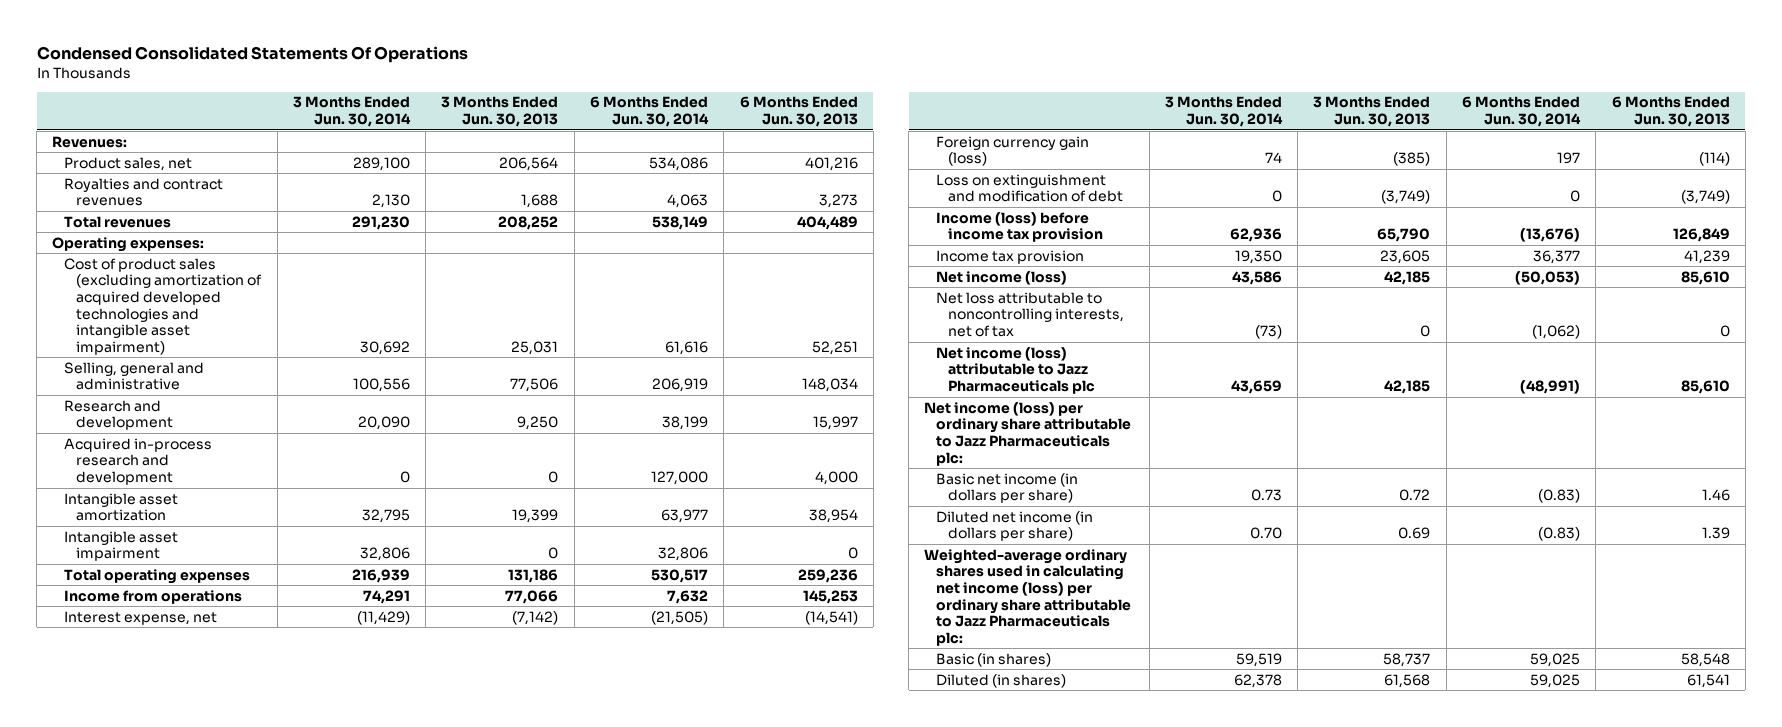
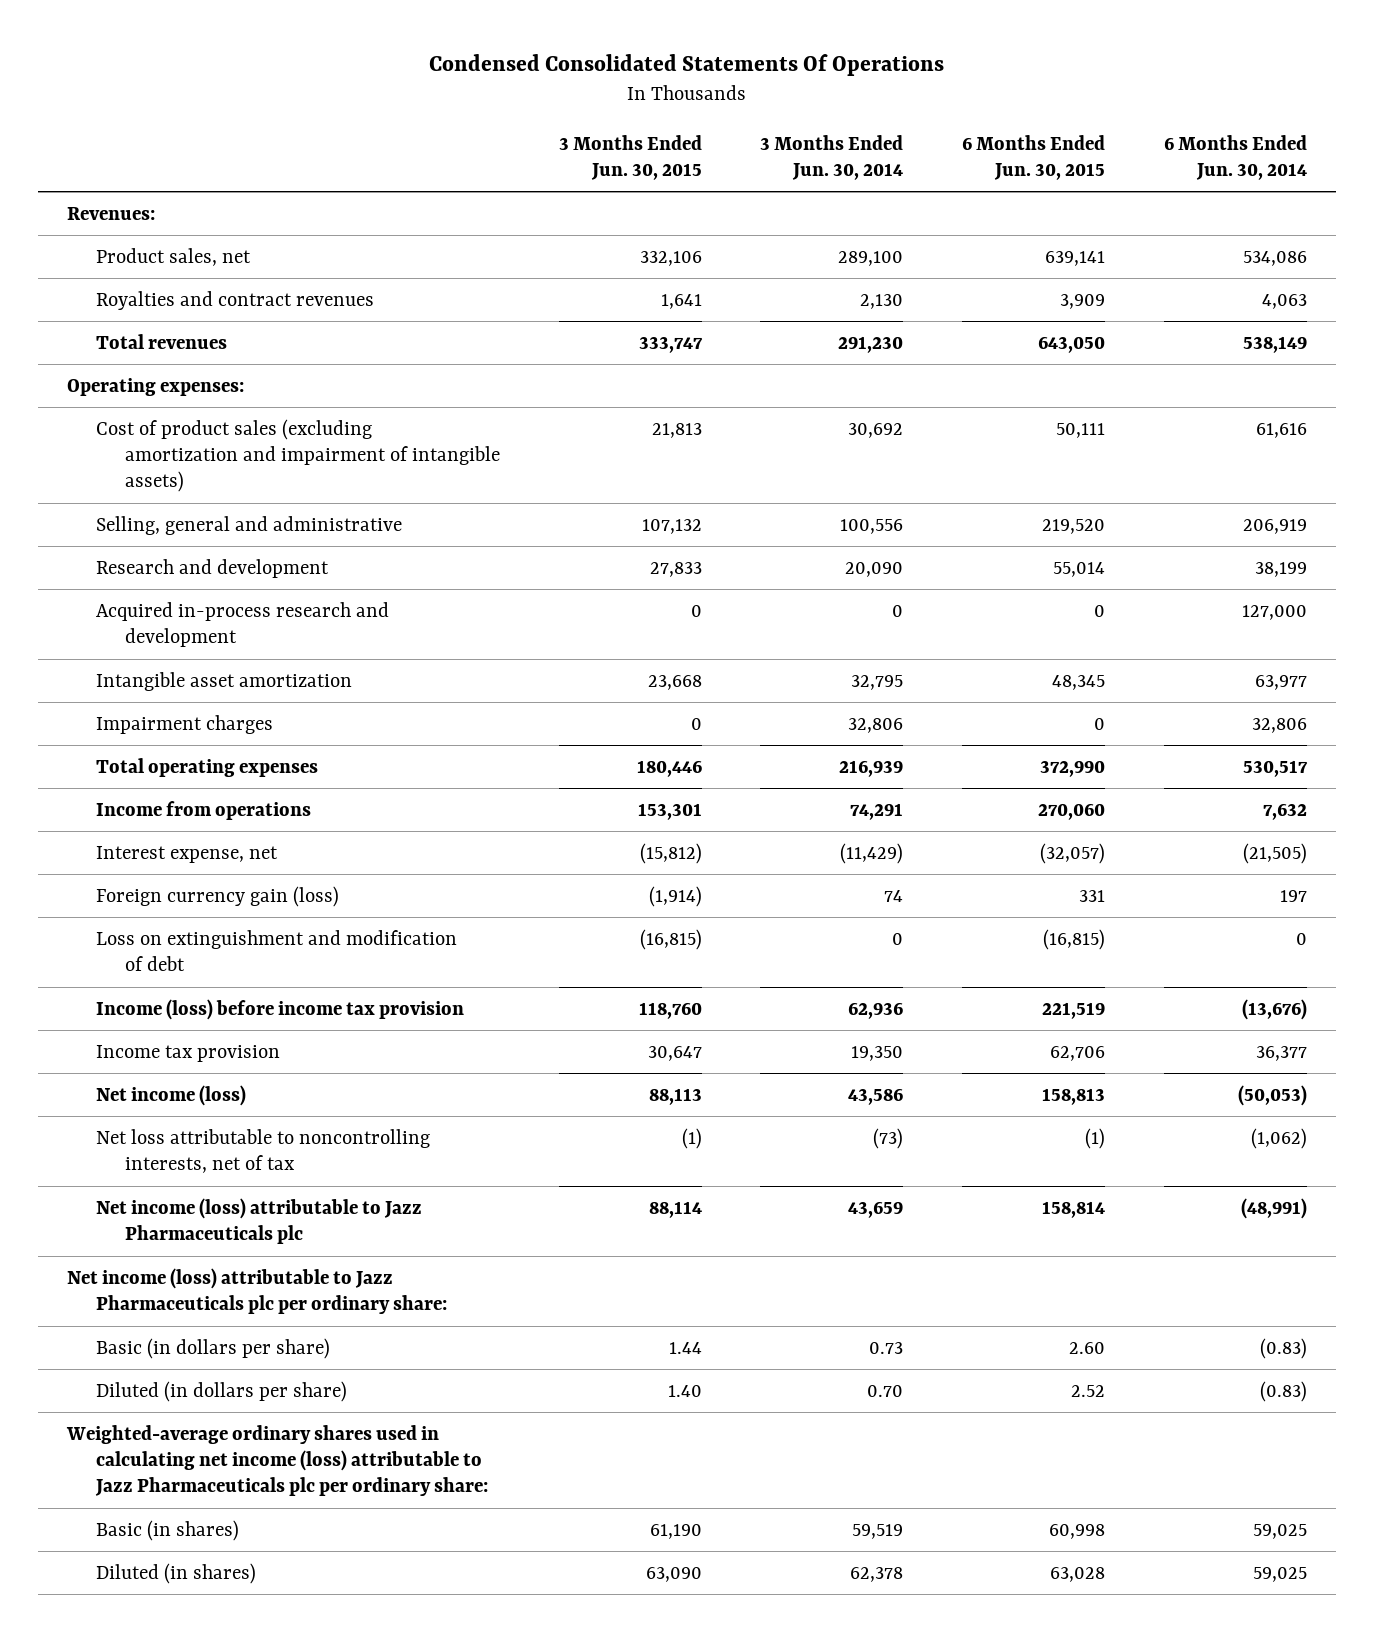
[441,96,559,128] 3 Months Ended Jun. 30, 2013 -> none
[739,96,858,128] 6 Months Ended Jun. 30, 2013 -> none
none -> [558,134,702,180] 3 Months Ended Jun. 30, 2015
none -> [962,134,1106,180] 6 Months Ended Jun. 30, 2015
[64,257,263,355] Cost of product sales (excluding amortization of acquired developed technologies and intangible asset impairment) -> [96,418,500,493] Cost of product sales (excluding amortization and impairment of intangible assets)
[64,530,179,562] Intangible asset impairment -> [96,714,274,734] Impairment charges
[924,401,1132,466] Net income (loss) per ordinary share attributable to Jazz Pharmaceuticals plc: -> [67,1267,448,1315] Net income (loss) attributable to Jazz Pharmaceuticals plc per ordinary share:
[936,472,1079,504] Basic net income (in dollars per share) -> [96,1337,331,1359] Basic (in dollars per share)
[936,510,1094,542] Diluted net income (in dollars per share) -> [96,1380,348,1402] Diluted (in dollars per share)
[924,548,1132,646] Weighted-average ordinary shares used in calculating net income (loss) per ordinary share attributable to Jazz Pharmaceuticals plc: -> [66,1424,489,1497] Weighted-average ordinary shares used in calculating net income (loss) attributable to Jazz Pharmaceuticals plc per ordinary share:

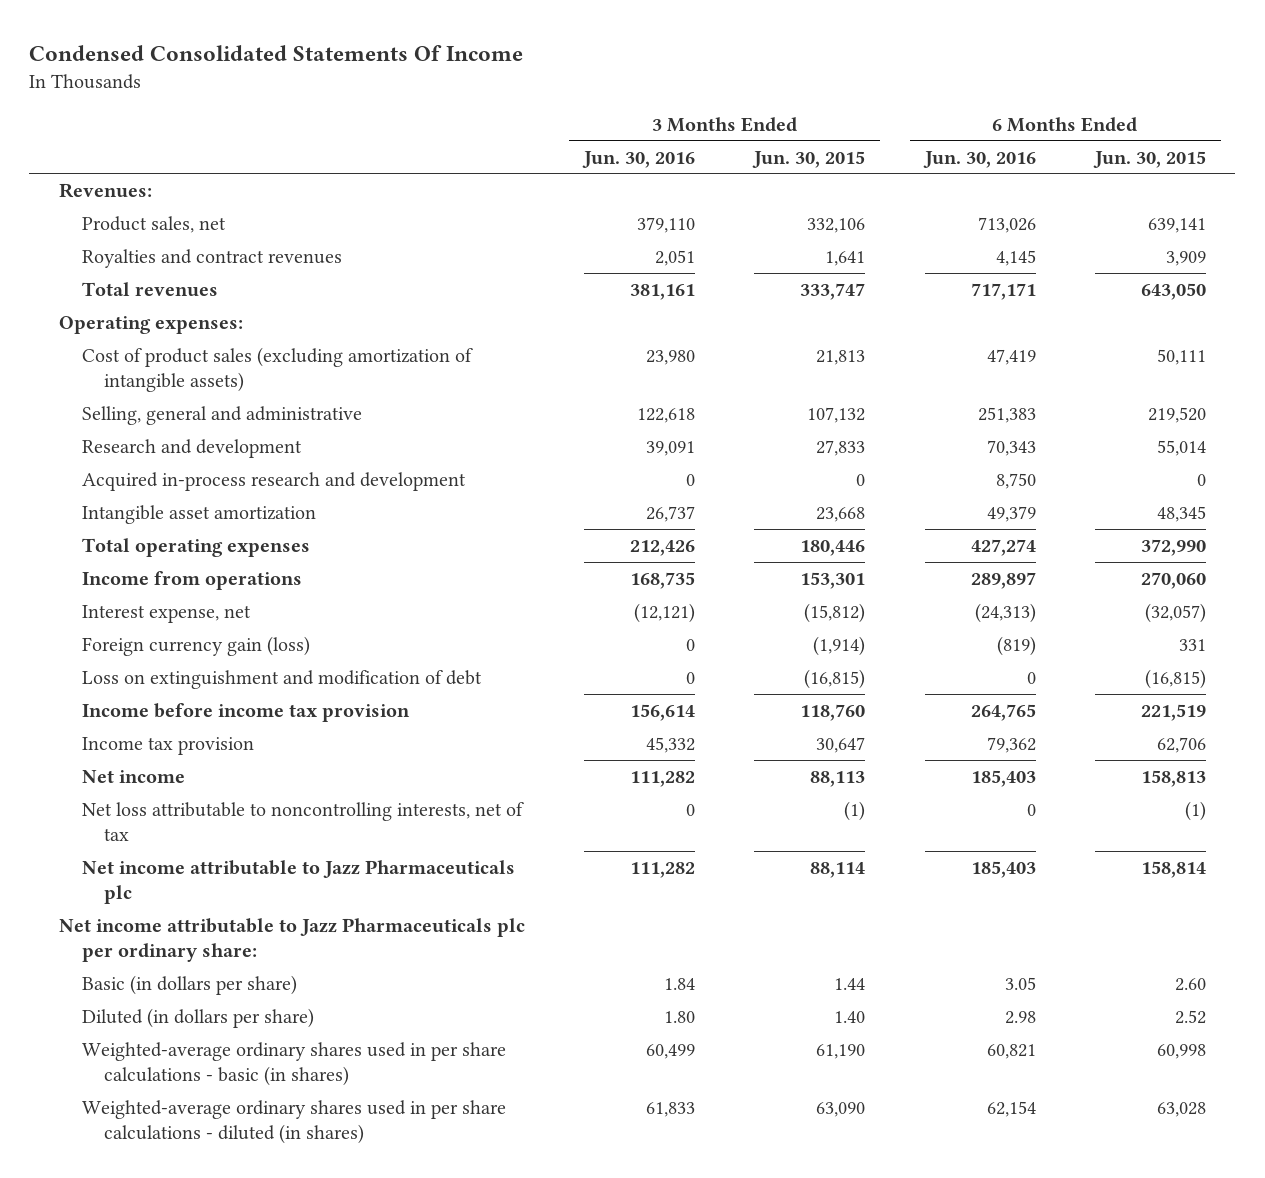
[429,54,945,77] Condensed Consolidated Statements Of Operations -> [29,44,524,61] Condensed Consolidated Statements Of Income
[760,134,904,180] 3 Months Ended Jun. 30, 2014 -> none
[1163,134,1307,180] 6 Months Ended Jun. 30, 2014 -> none
none -> [582,150,696,168] Jun. 30, 2016
none -> [922,150,1036,168] Jun. 30, 2016
[96,418,500,493] Cost of product sales (excluding amortization and impairment of intangible assets) -> [81,346,473,393] Cost of product sales (excluding amortization of intangible assets)
[96,714,274,734] Impairment charges -> none
[96,998,465,1020] Income (loss) before income tax provision -> [81,702,410,722] Income before income tax provision
[96,1084,247,1106] Net income (loss) -> [81,769,185,783] Net income
[96,1197,423,1245] Net income (loss) attributable to Jazz Pharmaceuticals plc -> [81,859,515,905] Net income attributable to Jazz Pharmaceuticals plc
[67,1267,448,1315] Net income (loss) attributable to Jazz Pharmaceuticals plc per ordinary share: -> [58,917,525,963] Net income attributable to Jazz Pharmaceuticals plc per ordinary share:
[66,1424,489,1497] Weighted-average ordinary shares used in calculating net income (loss) attributable to Jazz Pharmaceuticals plc per ordinary share: -> none
[96,1519,240,1541] Basic (in shares) -> [81,1041,506,1087] Weighted-average ordinary shares used in per share calculations - basic (in shares)
[96,1562,257,1584] Diluted (in shares) -> [81,1099,506,1145] Weighted-average ordinary shares used in per share calculations - diluted (in shares)

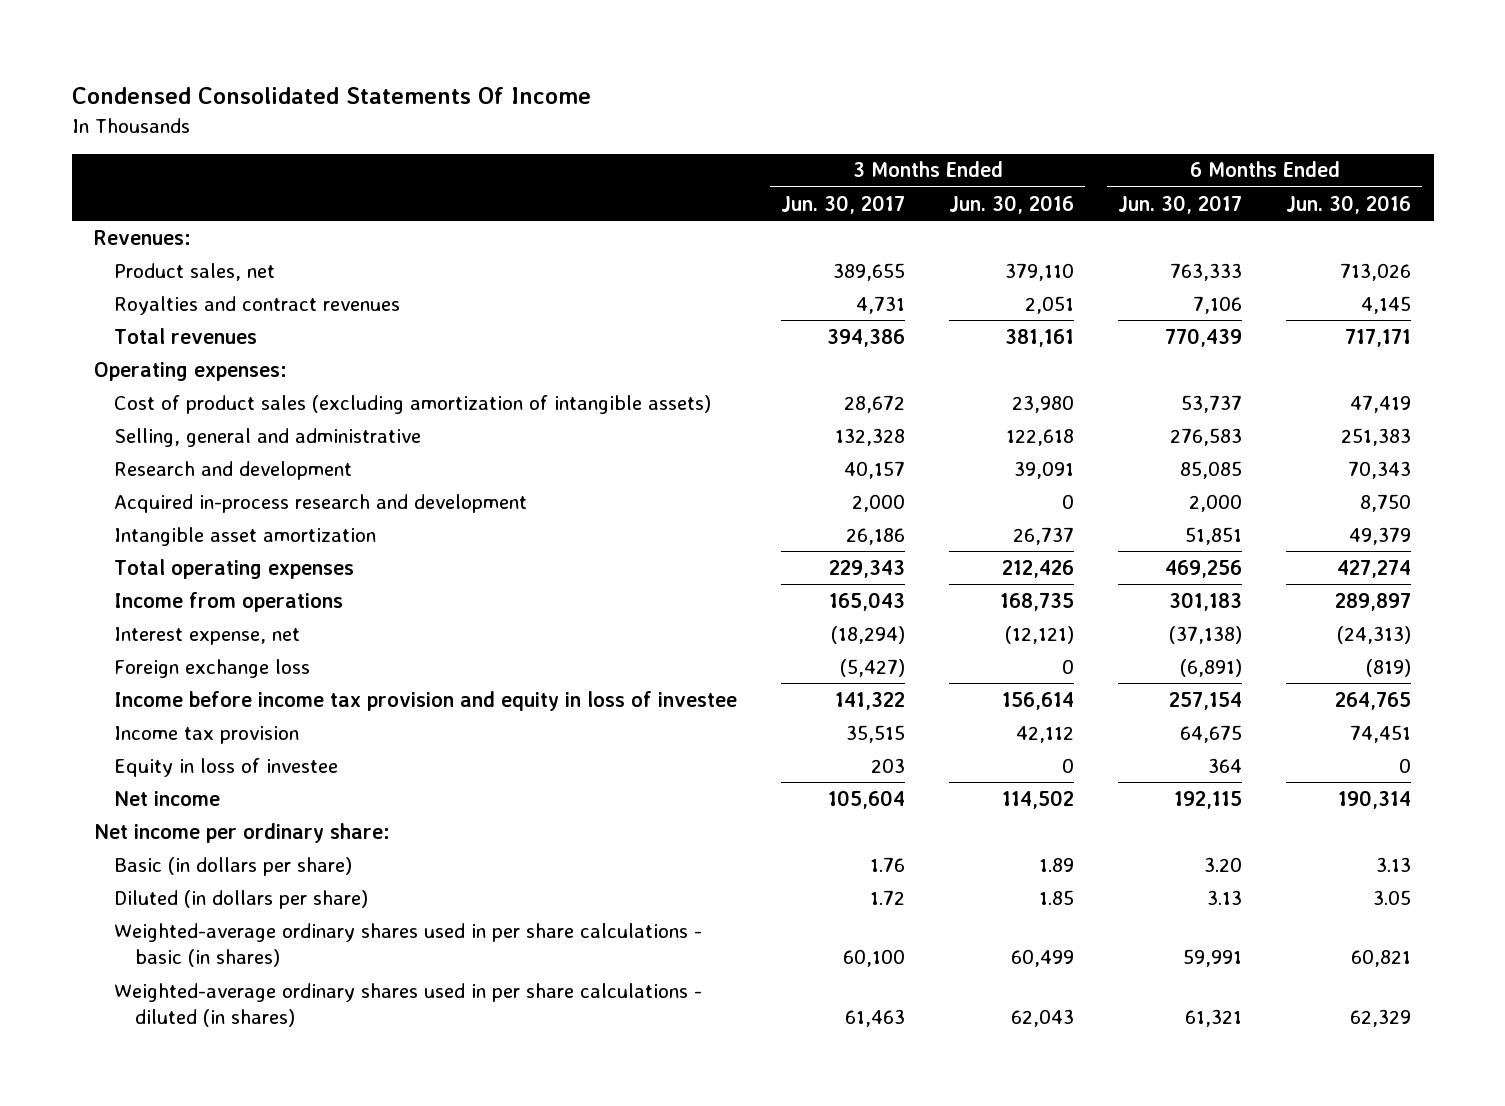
[752,150,866,168] Jun. 30, 2015 -> none
[1092,150,1206,168] Jun. 30, 2015 -> none
none -> [781,194,906,214] Jun. 30, 2017
none -> [1118,194,1243,214] Jun. 30, 2017
[81,669,482,689] Loss on extinguishment and modification of debt -> none
[81,801,524,842] Net loss attributable to noncontrolling interests, net of tax -> none
[81,859,515,905] Net income attributable to Jazz Pharmaceuticals plc -> none
[81,635,310,656] Foreign currency gain (loss) -> [114,658,311,678] Foreign exchange loss
[81,702,410,722] Income before income tax provision -> [114,690,738,711] Income before income tax provision and equity in loss of investee
[646,736,696,753] 45,332 -> [1016,725,1075,743] 42,112
[986,736,1036,753] 79,362 -> [1350,724,1412,743] 74,451
none -> [114,757,339,777] Equity in loss of investee
[630,770,696,787] 111,282 -> [1002,789,1075,809] 114,502
[970,769,1036,787] 185,403 -> [1338,789,1412,809] 190,314
[58,917,525,963] Net income attributable to Jazz Pharmaceuticals plc per ordinary share: -> [93,822,390,843] Net income per ordinary share:
[664,977,696,990] 1.84 -> [1039,857,1075,872] 1.89
[1004,976,1036,990] 3.05 -> [1376,856,1412,872] 3.13
[664,1010,696,1023] 1.80 -> [1039,889,1075,905] 1.85
[1004,1010,1036,1024] 2.98 -> [1373,889,1412,905] 3.05
[646,1101,696,1117] 61,833 -> [1011,1009,1075,1028] 62,043
[986,1100,1036,1117] 62,154 -> [1350,1009,1412,1028] 62,329

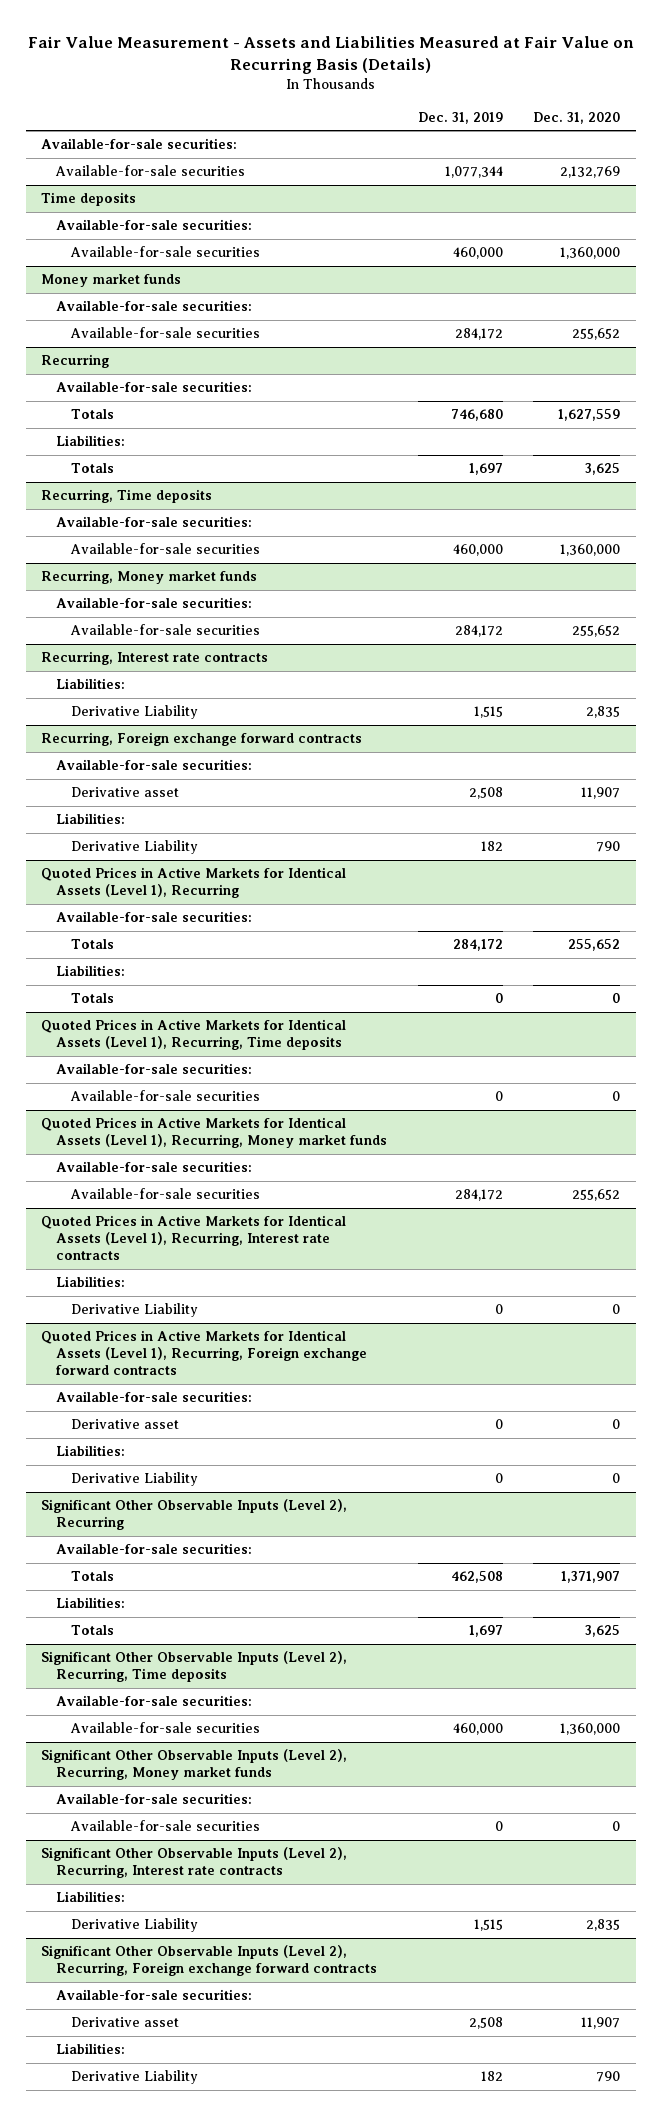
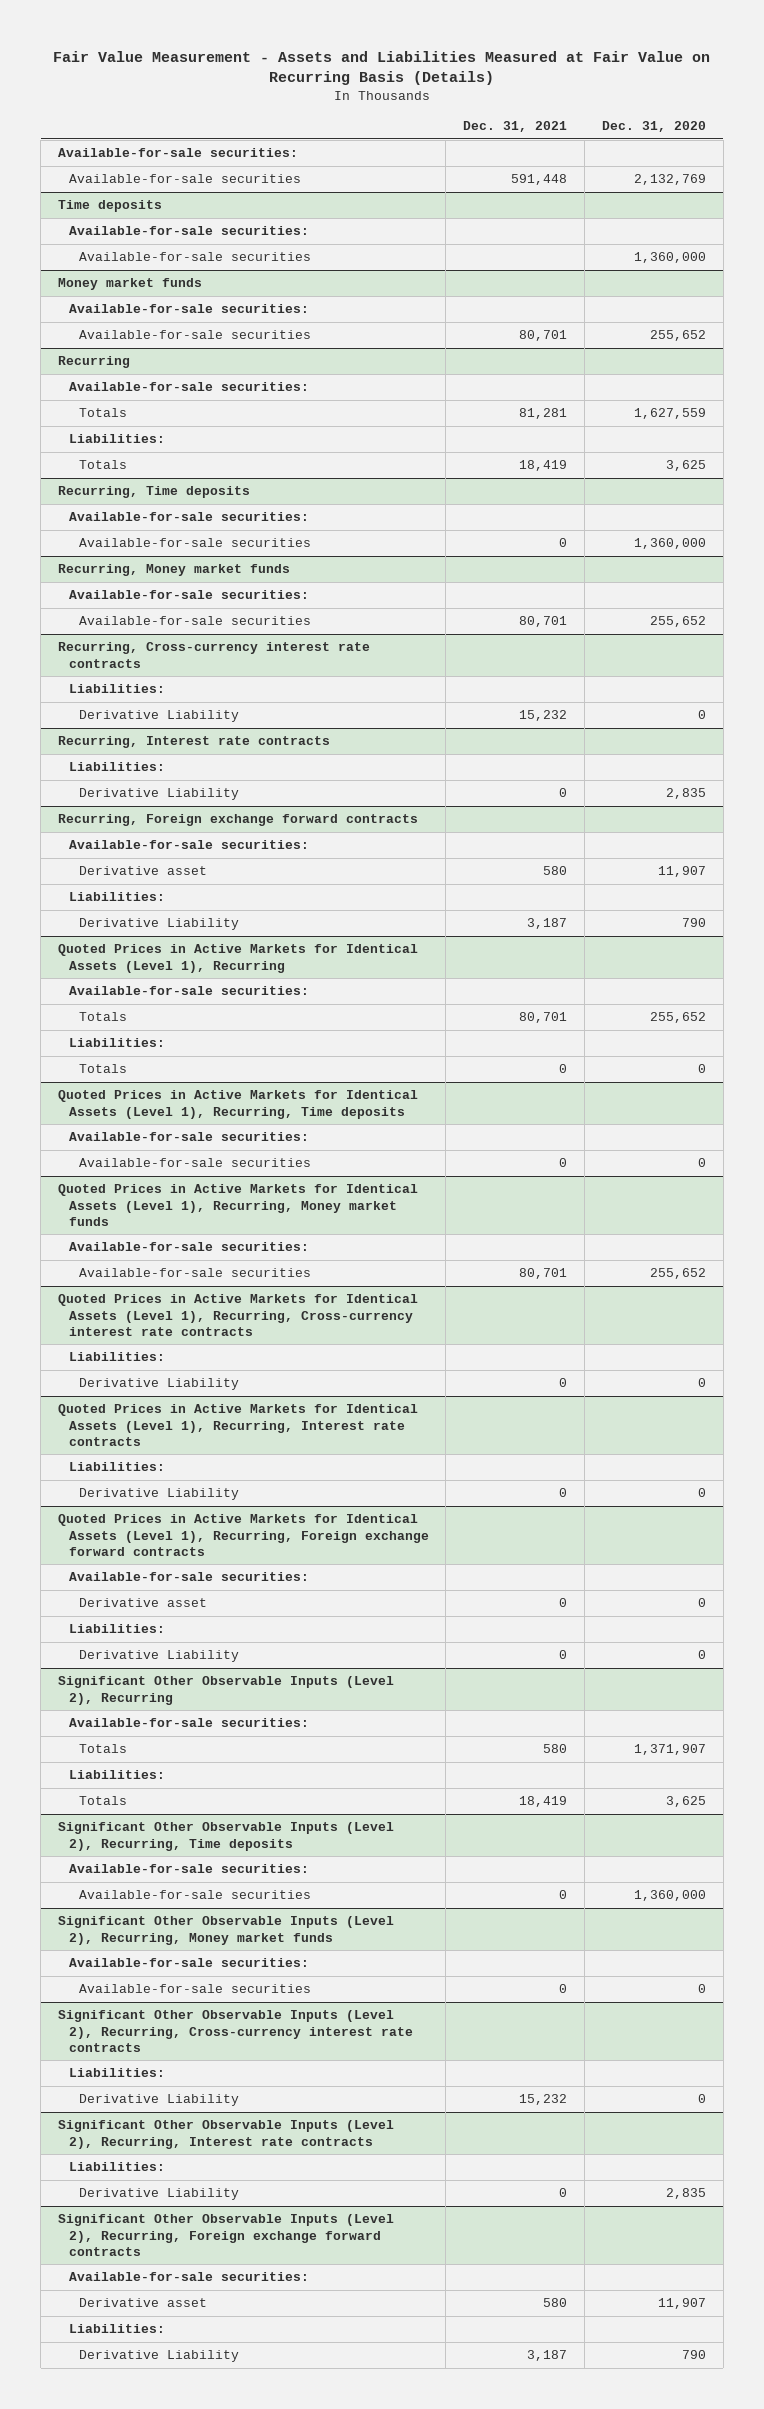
[417,111,503,124] Dec. 31, 2019 -> none
none -> [463,121,568,133] Dec. 31, 2021
none -> [58,642,371,668] Recurring, Cross-currency interest rate contracts
none -> [68,684,165,694] Liabilities:
none -> [78,710,239,723] Derivative Liability
none -> [58,1294,419,1336] Quoted Prices in Active Markets for Identical Assets (Level 1), Recurring, Cross-currency interest rate contracts
none -> [68,1352,165,1362] Liabilities:
none -> [78,1378,239,1391] Derivative Liability
none -> [58,2010,413,2052] Significant Other Observable Inputs (Level 2), Recurring, Cross-currency interest rate contracts
none -> [68,2068,165,2078] Liabilities:
none -> [78,2094,239,2107] Derivative Liability

